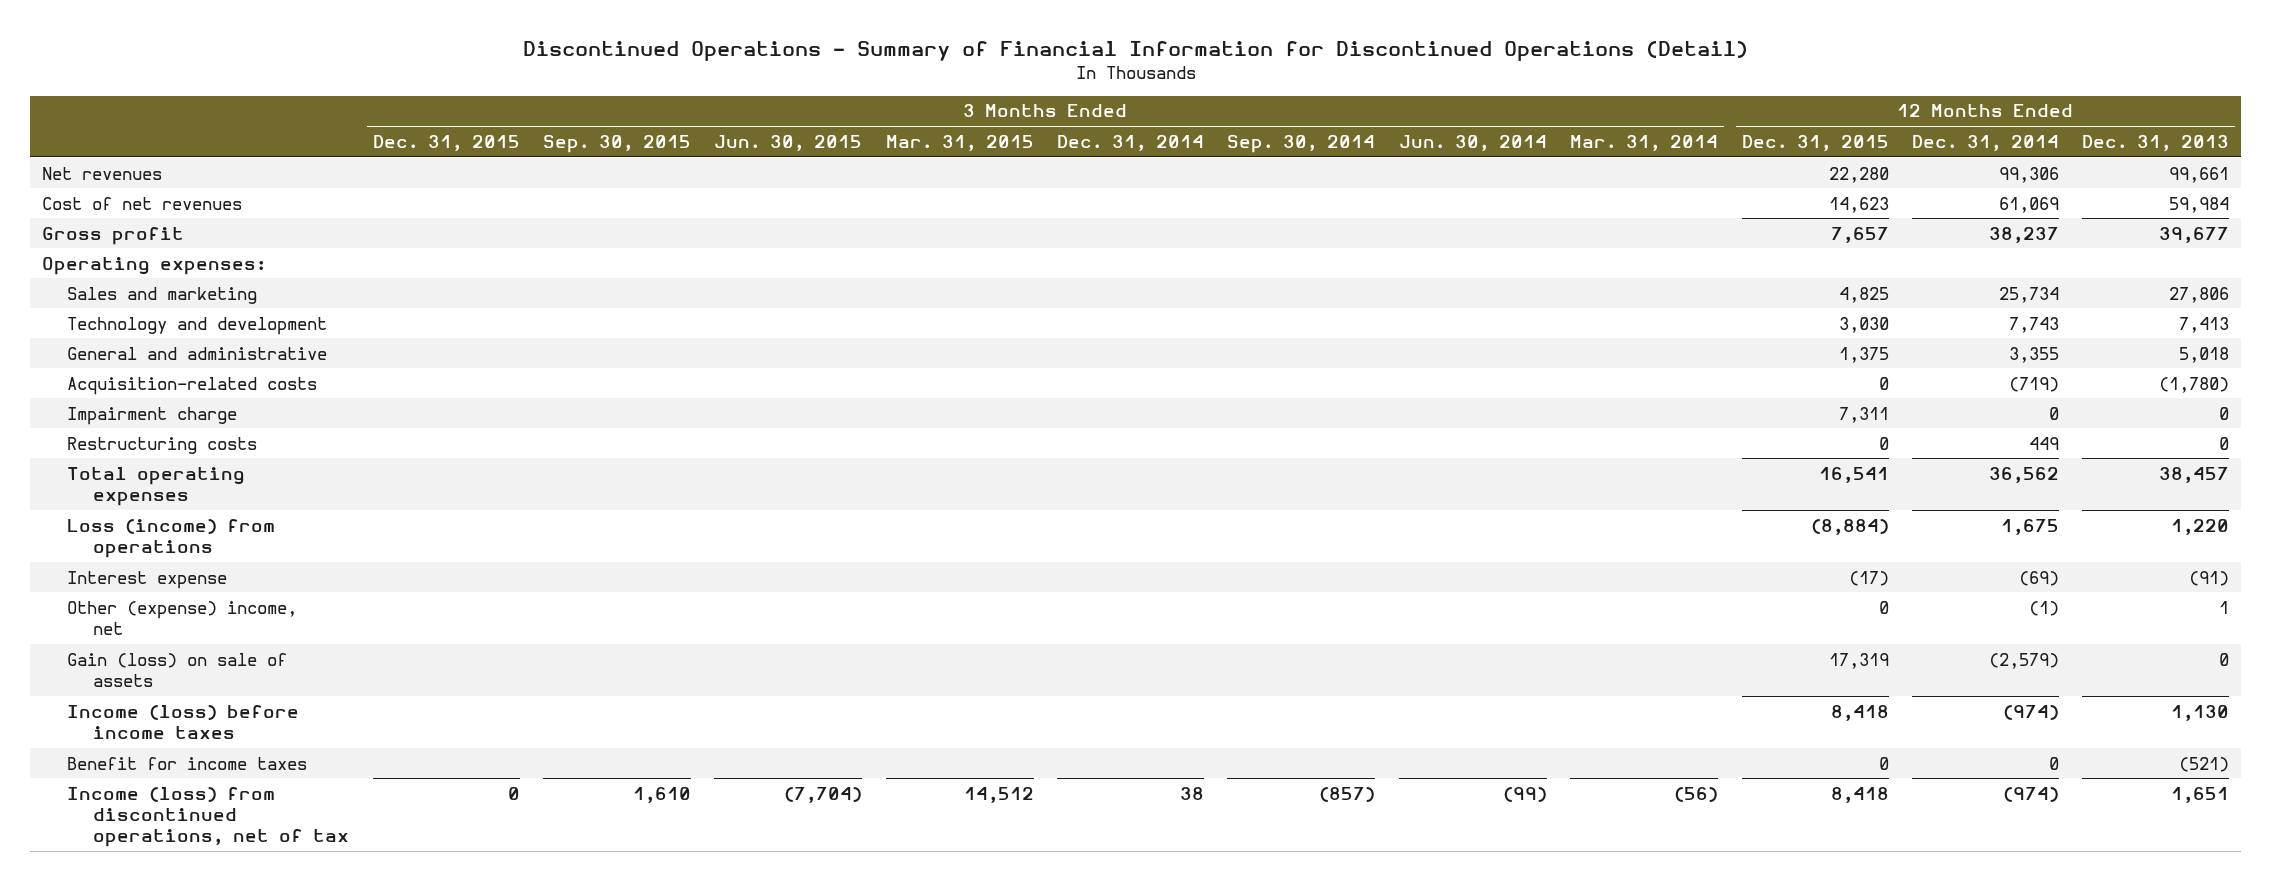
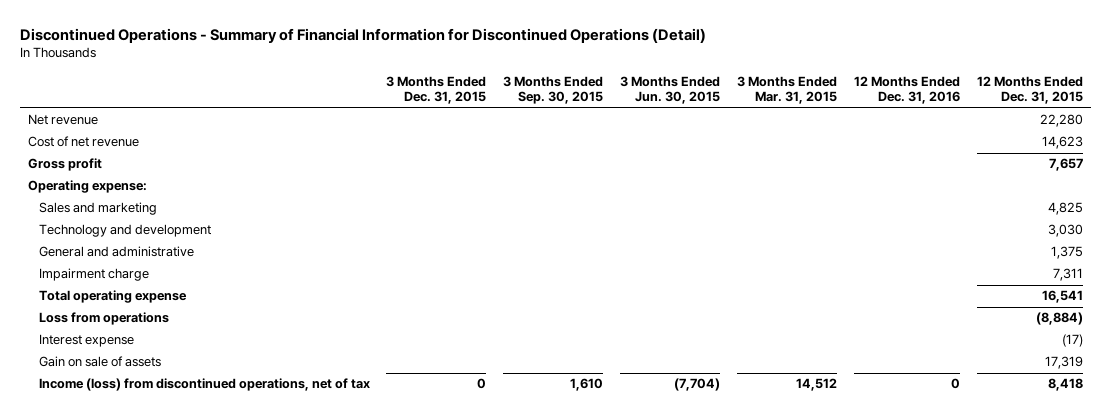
[1057,134,1205,151] Dec. 31, 2014 -> none
[1227,134,1376,153] Sep. 30, 2014 -> none
[1398,134,1547,151] Jun. 30, 2014 -> none
[1570,134,1719,151] Mar. 31, 2014 -> none
[1911,134,2059,151] Dec. 31, 2014 -> none
[2082,134,2230,151] Dec. 31, 2013 -> none
none -> [853,75,960,105] 12 Months Ended Dec. 31, 2016
[41,166,162,180] Net revenues -> [27,114,98,126] Net revenue
[41,196,242,210] Cost of net revenues -> [27,136,139,148] Cost of net revenue
[41,256,266,275] Operating expenses: -> [27,180,147,194] Operating expense:
[67,376,318,395] Acquisition-related costs -> none
[67,436,258,454] Restructuring costs -> none
[67,466,246,506] Total operating expenses -> [38,290,187,304] Total operating expense
[67,518,276,558] Loss (income) from operations -> [38,312,169,326] Loss from operations
[67,600,298,635] Other (expense) income, net -> none
[67,704,300,739] Income (loss) before income taxes -> none
[67,756,308,770] Benefit for income taxes -> none
[67,652,288,687] Gain (loss) on sale of assets -> [38,356,161,368] Gain on sale of assets

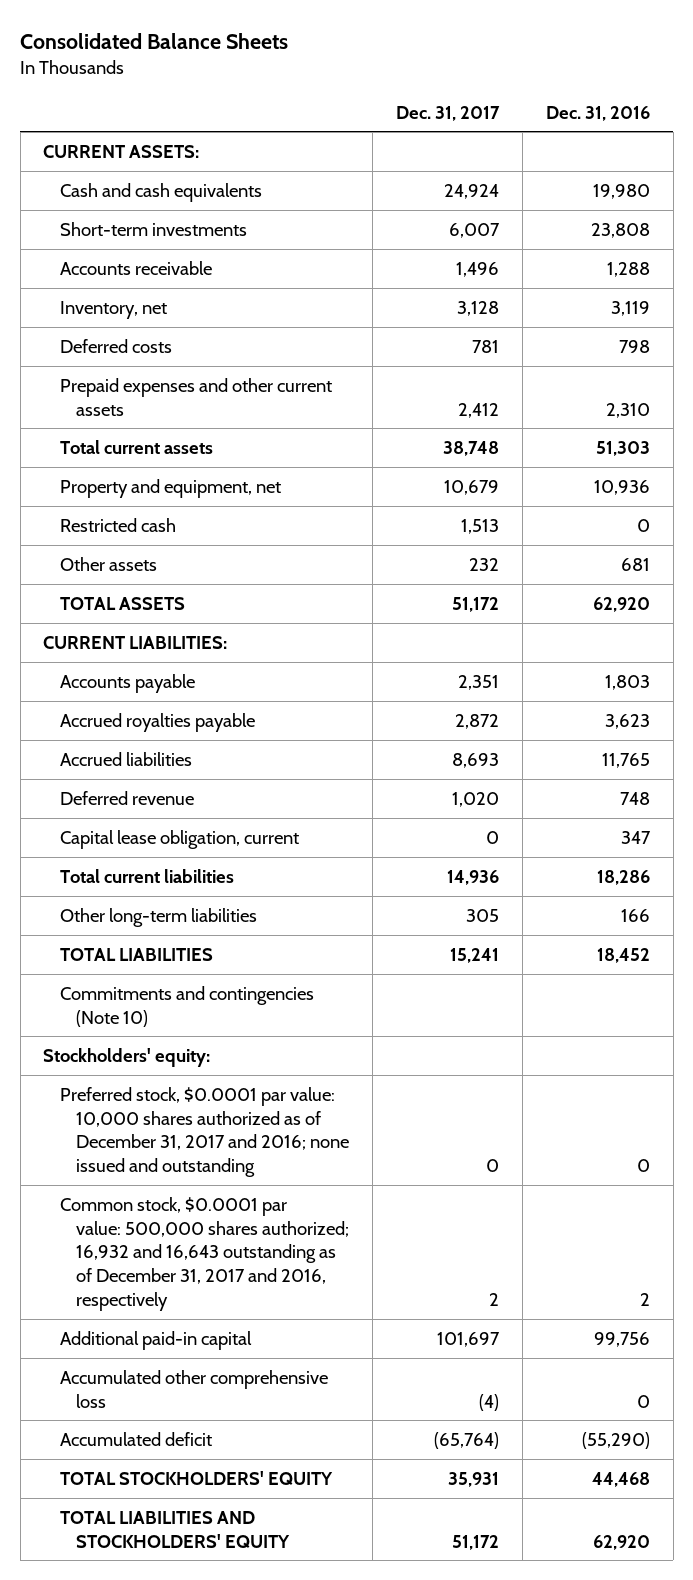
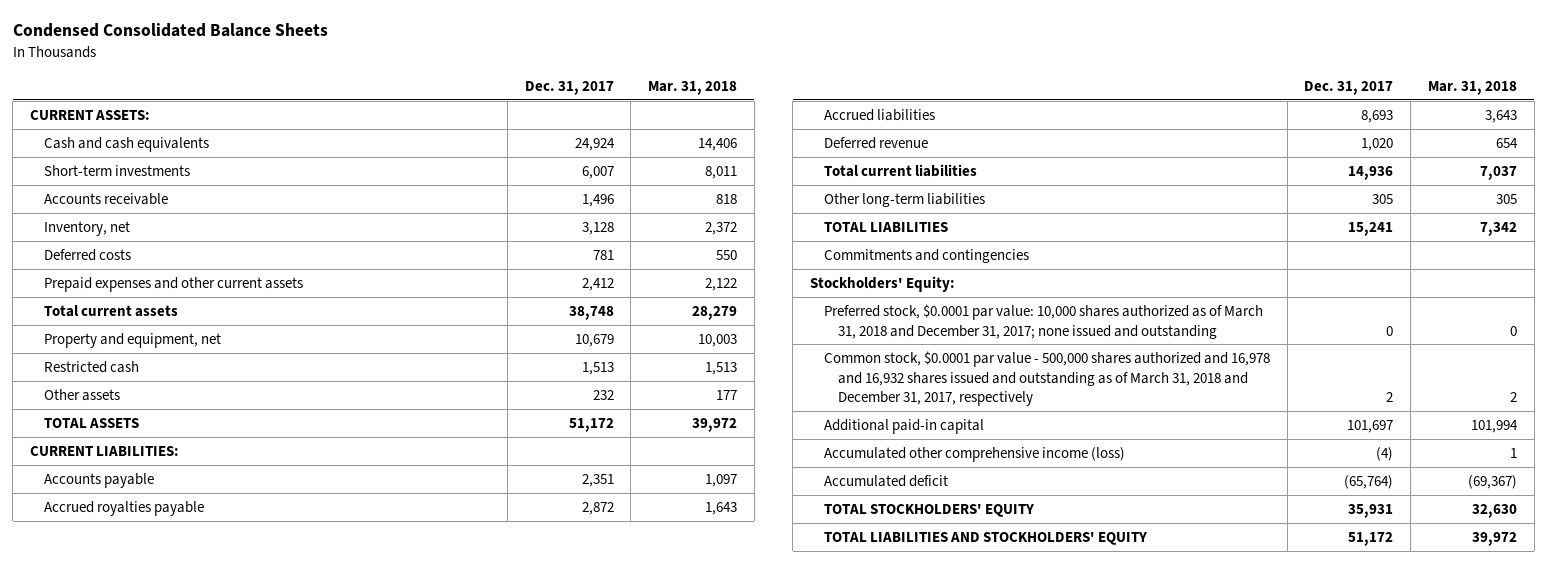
[20,32,289,49] Consolidated Balance Sheets -> [12,23,328,38] Condensed Consolidated Balance Sheets
[545,105,650,121] Dec. 31, 2016 -> none
none -> [648,81,738,96] Mar. 31, 2018
[59,829,299,849] Capital lease obligation, current -> none
[59,985,314,1027] Commitments and contingencies (Note 10) -> [823,248,1029,263] Commitments and contingencies
[43,1047,211,1067] Stockholders' equity: -> [809,275,955,292] Stockholders' Equity:
[59,1086,350,1178] Preferred stock, $0.0001 par value: 10,000 shares authorized as of December 31, 2017 and 2016; none issued and outstanding -> [823,303,1263,339] Preferred stock, $0.0001 par value: 10,000 shares authorized as of March 31, 2018 and December 31, 2017; none issued and outstanding
[59,1196,350,1311] Common stock, $0.0001 par value: 500,000 shares authorized; 16,932 and 16,643 outstanding as of December 31, 2017 and 2016, respectively -> [823,350,1270,407] Common stock, $0.0001 par value - 500,000 shares authorized and 16,978 and 16,932 shares issued and outstanding as of March 31, 2018 and December 31, 2017, respectively
[59,1369,328,1408] Accumulated other comprehensive loss -> [823,446,1125,462] Accumulated other comprehensive income (loss)

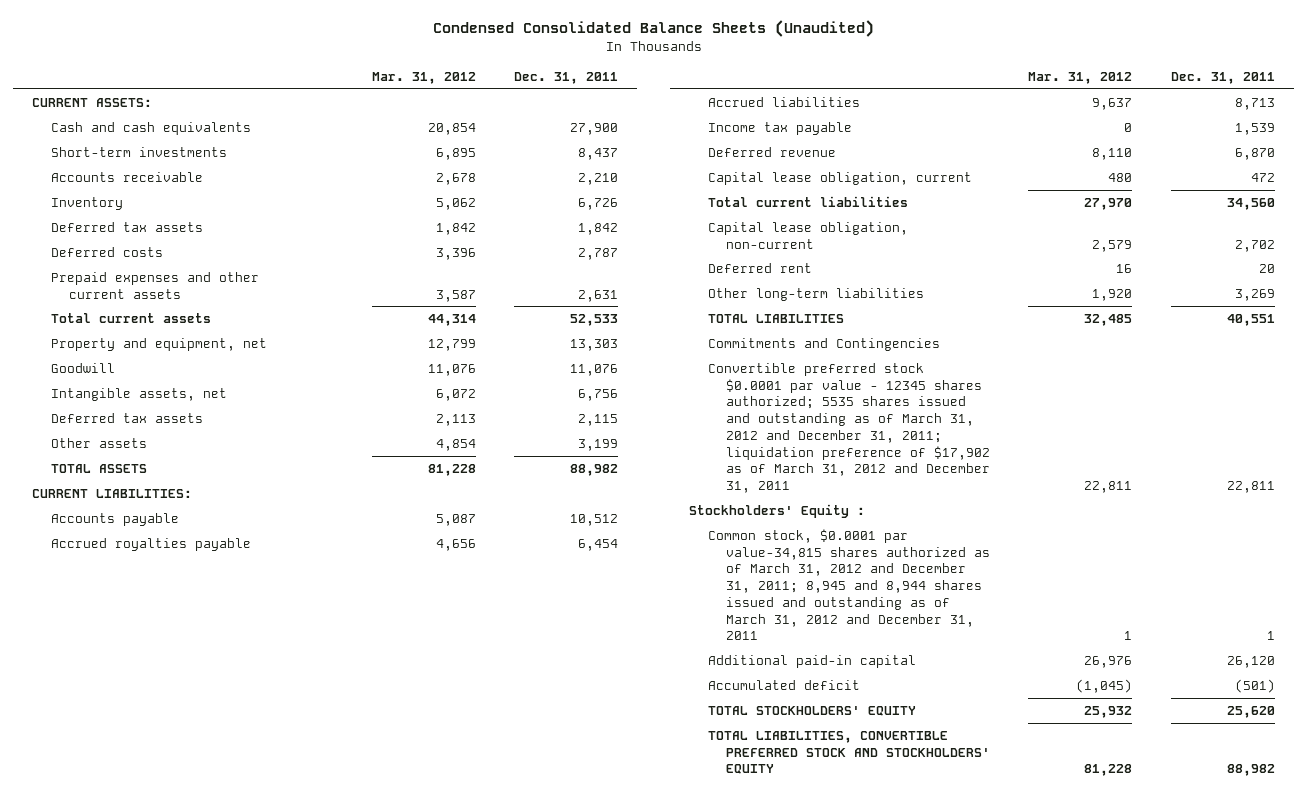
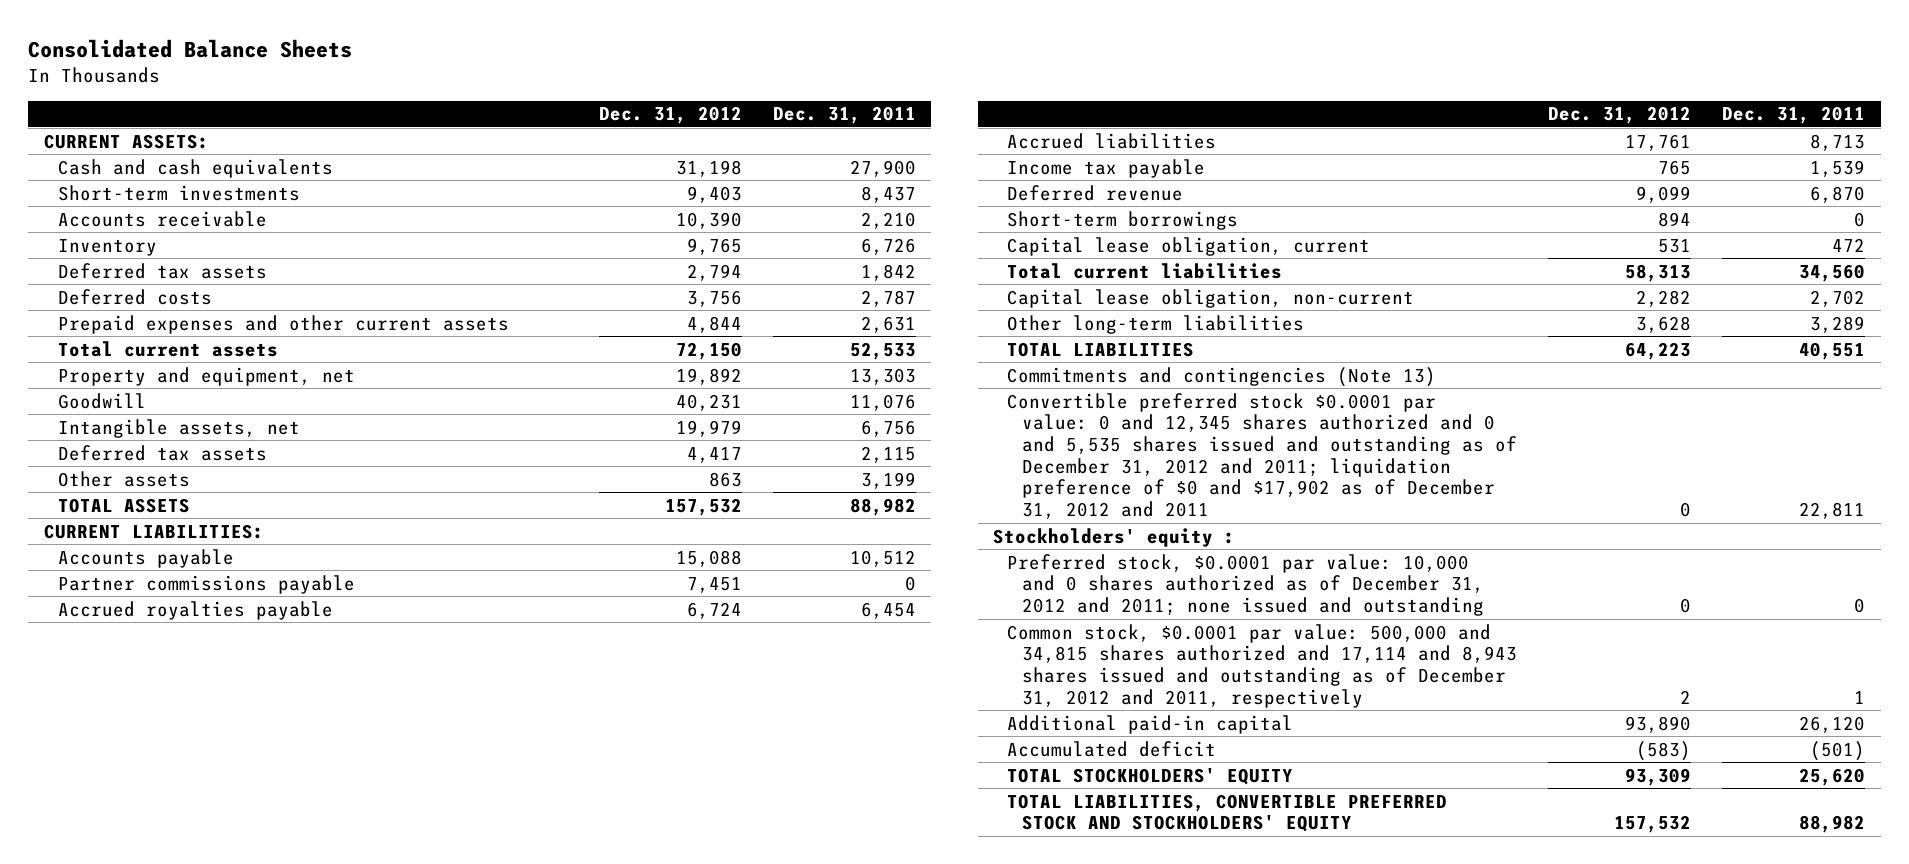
[432,20,874,38] Condensed Consolidated Balance Sheets (Unaudited) -> [28,39,353,59] Consolidated Balance Sheets
[371,71,476,84] Mar. 31, 2012 -> none
none -> [598,106,742,125] Dec. 31, 2012
none -> [58,574,356,594] Partner commissions payable
none -> [1007,210,1239,230] Short-term borrowings
[707,262,812,273] Deferred rent -> none
[1235,288,1276,301] 3,269 -> [1810,315,1866,333] 3,289
[707,337,940,351] Commitments and Contingencies -> [1007,366,1437,387] Commitments and contingencies (Note 13)
[707,362,990,494] Convertible preferred stock $0.0001 par value - 12345 shares authorized; 5535 shares issued and outstanding as of March 31, 2012 and December 31, 2011; liquidation preference of $17,902 as of March 31, 2012 and December 31, 2011 -> [1007,392,1517,520] Convertible preferred stock $0.0001 par value: 0 and 12,345 shares authorized and 0 and 5,535 shares issued and outstanding as of December 31, 2012 and 2011; liquidation preference of $0 and $17,902 as of December 31, 2012 and 2011
[689,503,866,518] Stockholders' Equity : -> [993,527,1236,547] Stockholders' equity :
none -> [1007,553,1484,617] Preferred stock, $0.0001 par value: 10,000 and 0 shares authorized as of December 31, 2012 and 2011; none issued and outstanding
[707,528,990,641] Common stock, $0.0001 par value-34,815 shares authorized as of March 31, 2012 and December 31, 2011; 8,945 and 8,944 shares issued and outstanding as of March 31, 2012 and December 31, 2011 -> [1007,623,1517,708] Common stock, $0.0001 par value: 500,000 and 34,815 shares authorized and 17,114 and 8,943 shares issued and outstanding as of December 31, 2012 and 2011, respectively

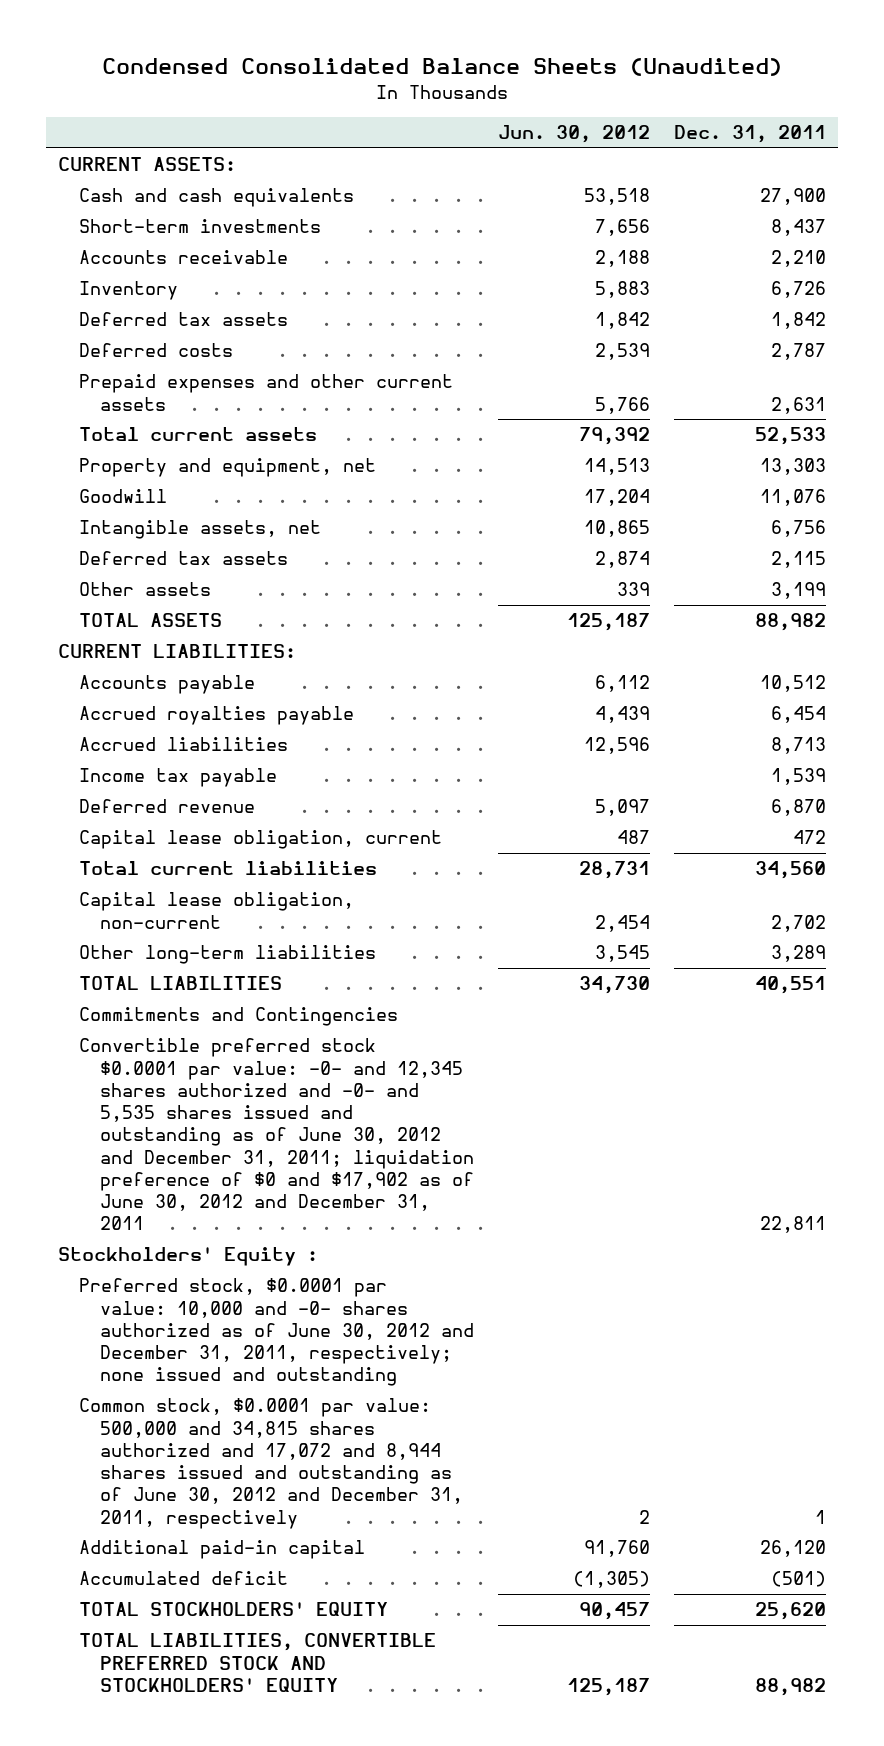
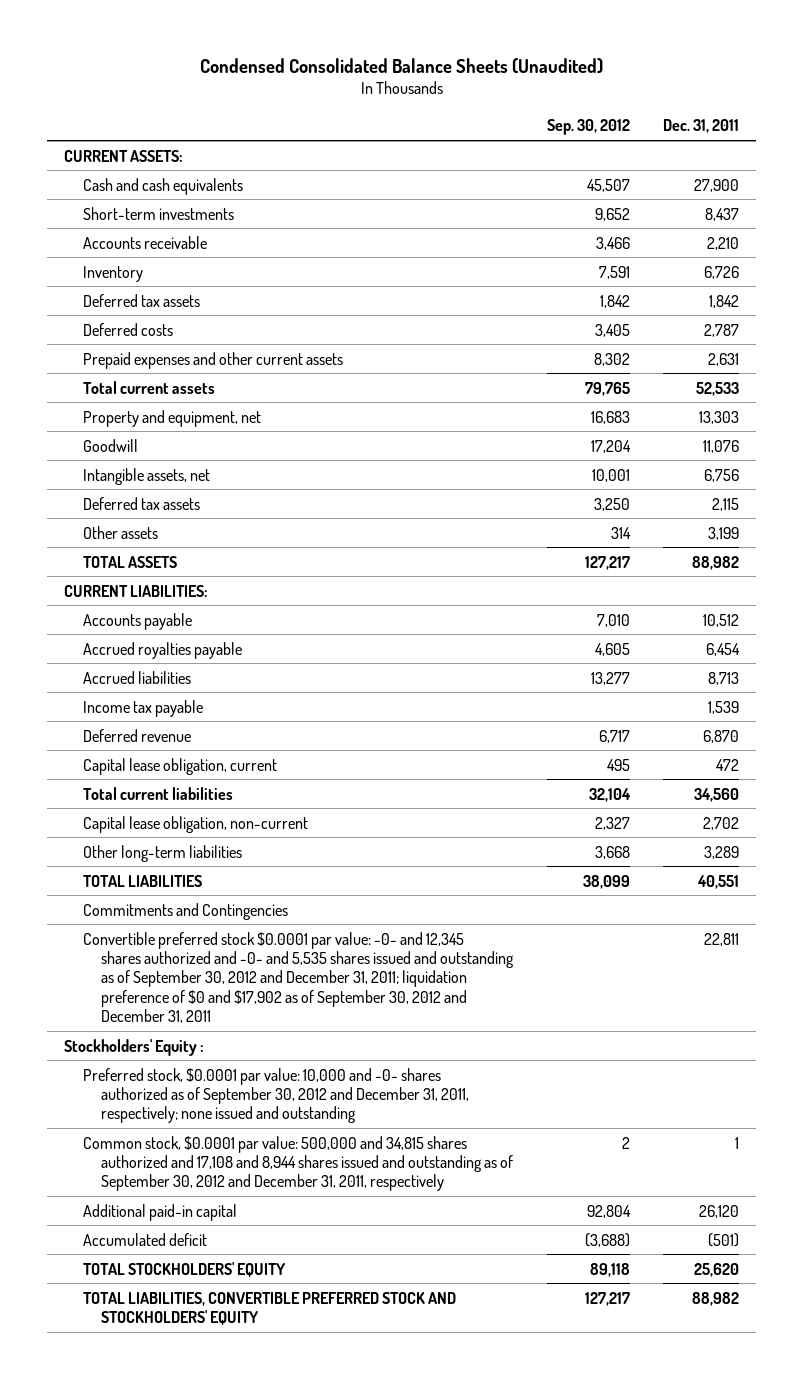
[498,125,651,144] Jun. 30, 2012 -> none
none -> [546,119,630,136] Sep. 30, 2012
[79,1038,475,1231] Convertible preferred stock $0.0001 par value: -0- and 12,345 shares authorized and -0- and 5,535 shares issued and outstanding as of June 30, 2012 and December 31, 2011; liquidation preference of $0 and $17,902 as of June 30, 2012 and December 31, 2011 -> [82,931,515,1023] Convertible preferred stock $0.0001 par value: -0- and 12,345 shares authorized and -0- and 5,535 shares issued and outstanding as of September 30, 2012 and December 31, 2011; liquidation preference of $0 and $17,902 as of September 30, 2012 and December 31, 2011
[79,1278,475,1387] Preferred stock, $0.0001 par value: 10,000 and -0- shares authorized as of June 30, 2012 and December 31, 2011, respectively; none issued and outstanding -> [82,1067,470,1124] Preferred stock, $0.0001 par value: 10,000 and -0- shares authorized as of September 30, 2012 and December 31, 2011, respectively; none issued and outstanding
[79,1398,464,1529] Common stock, $0.0001 par value: 500,000 and 34,815 shares authorized and 17,072 and 8,944 shares issued and outstanding as of June 30, 2012 and December 31, 2011, respectively -> [82,1135,514,1192] Common stock, $0.0001 par value: 500,000 and 34,815 shares authorized and 17,108 and 8,944 shares issued and outstanding as of September 30, 2012 and December 31, 2011, respectively

